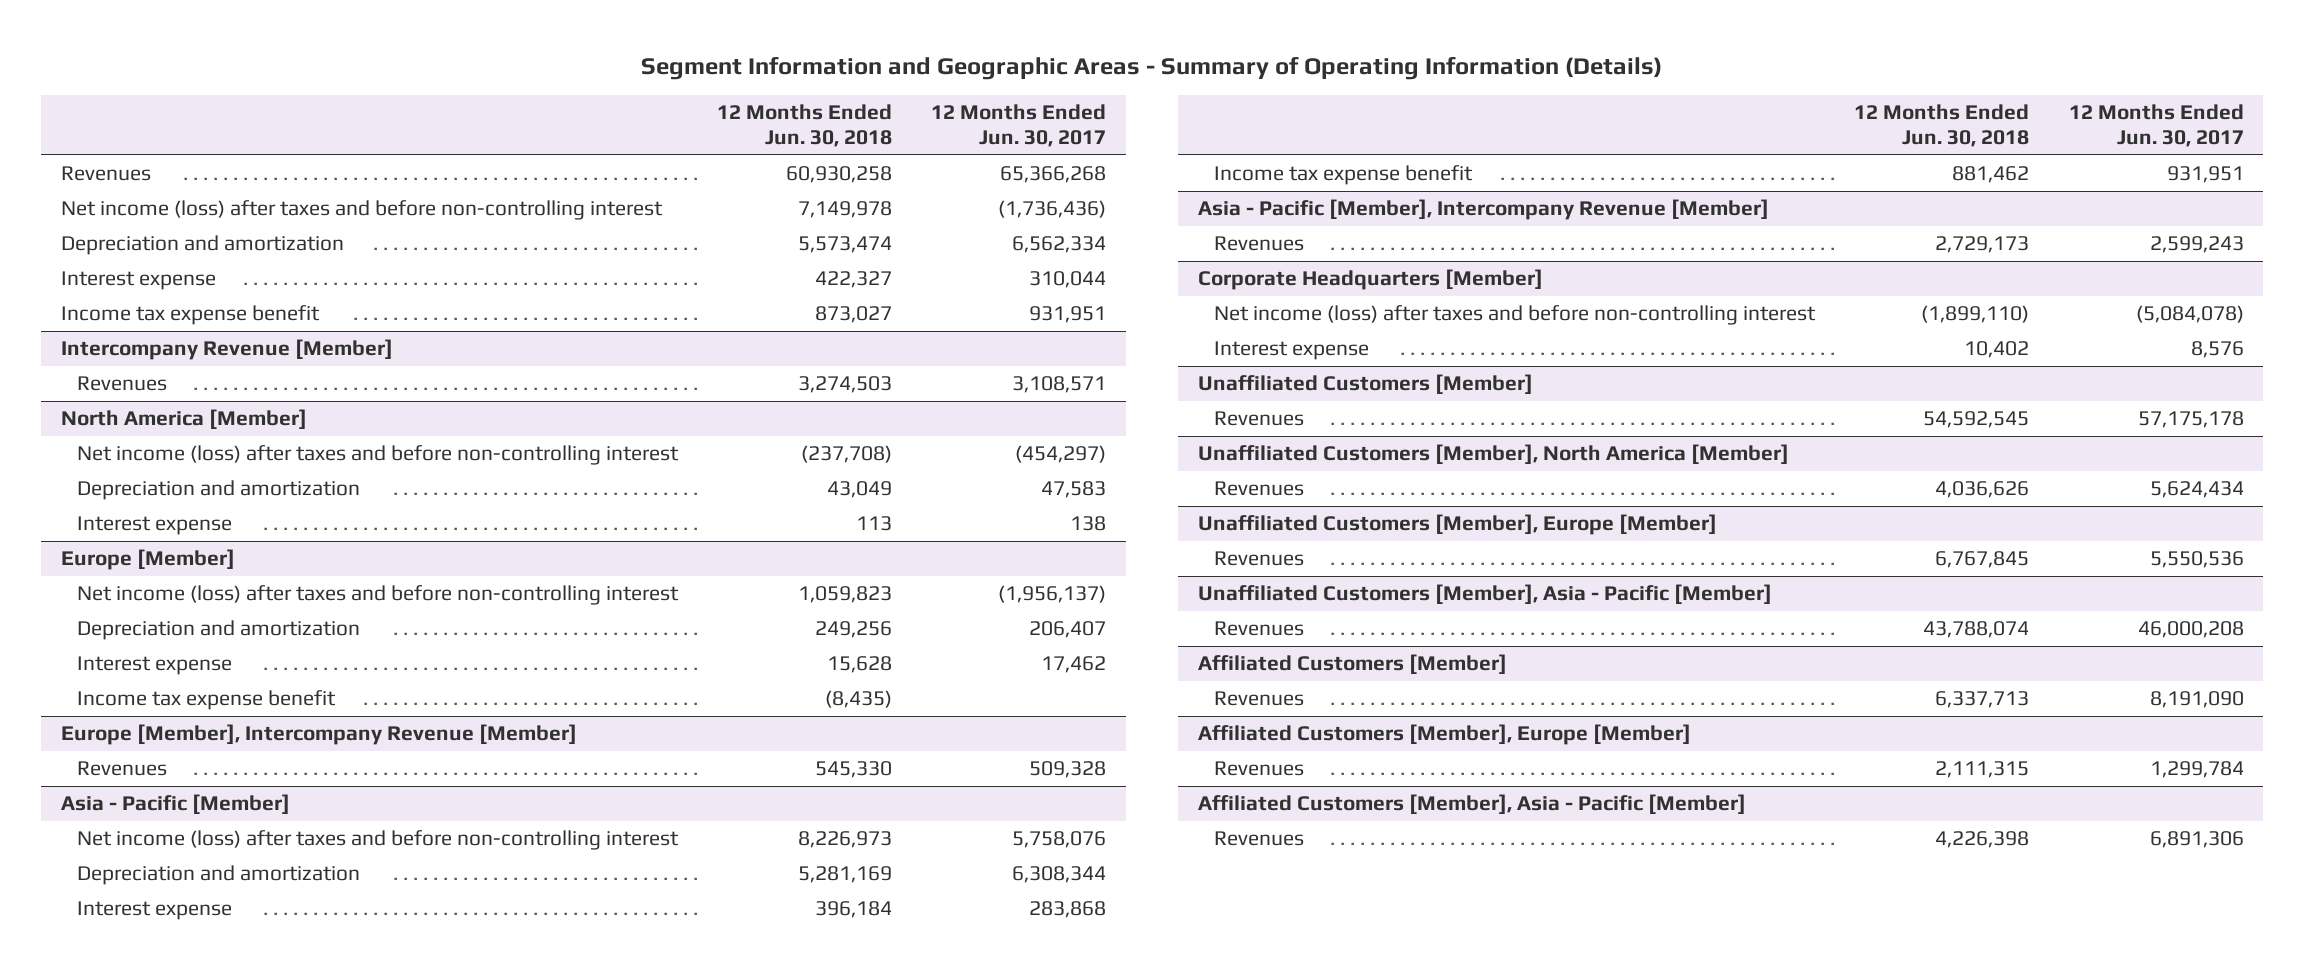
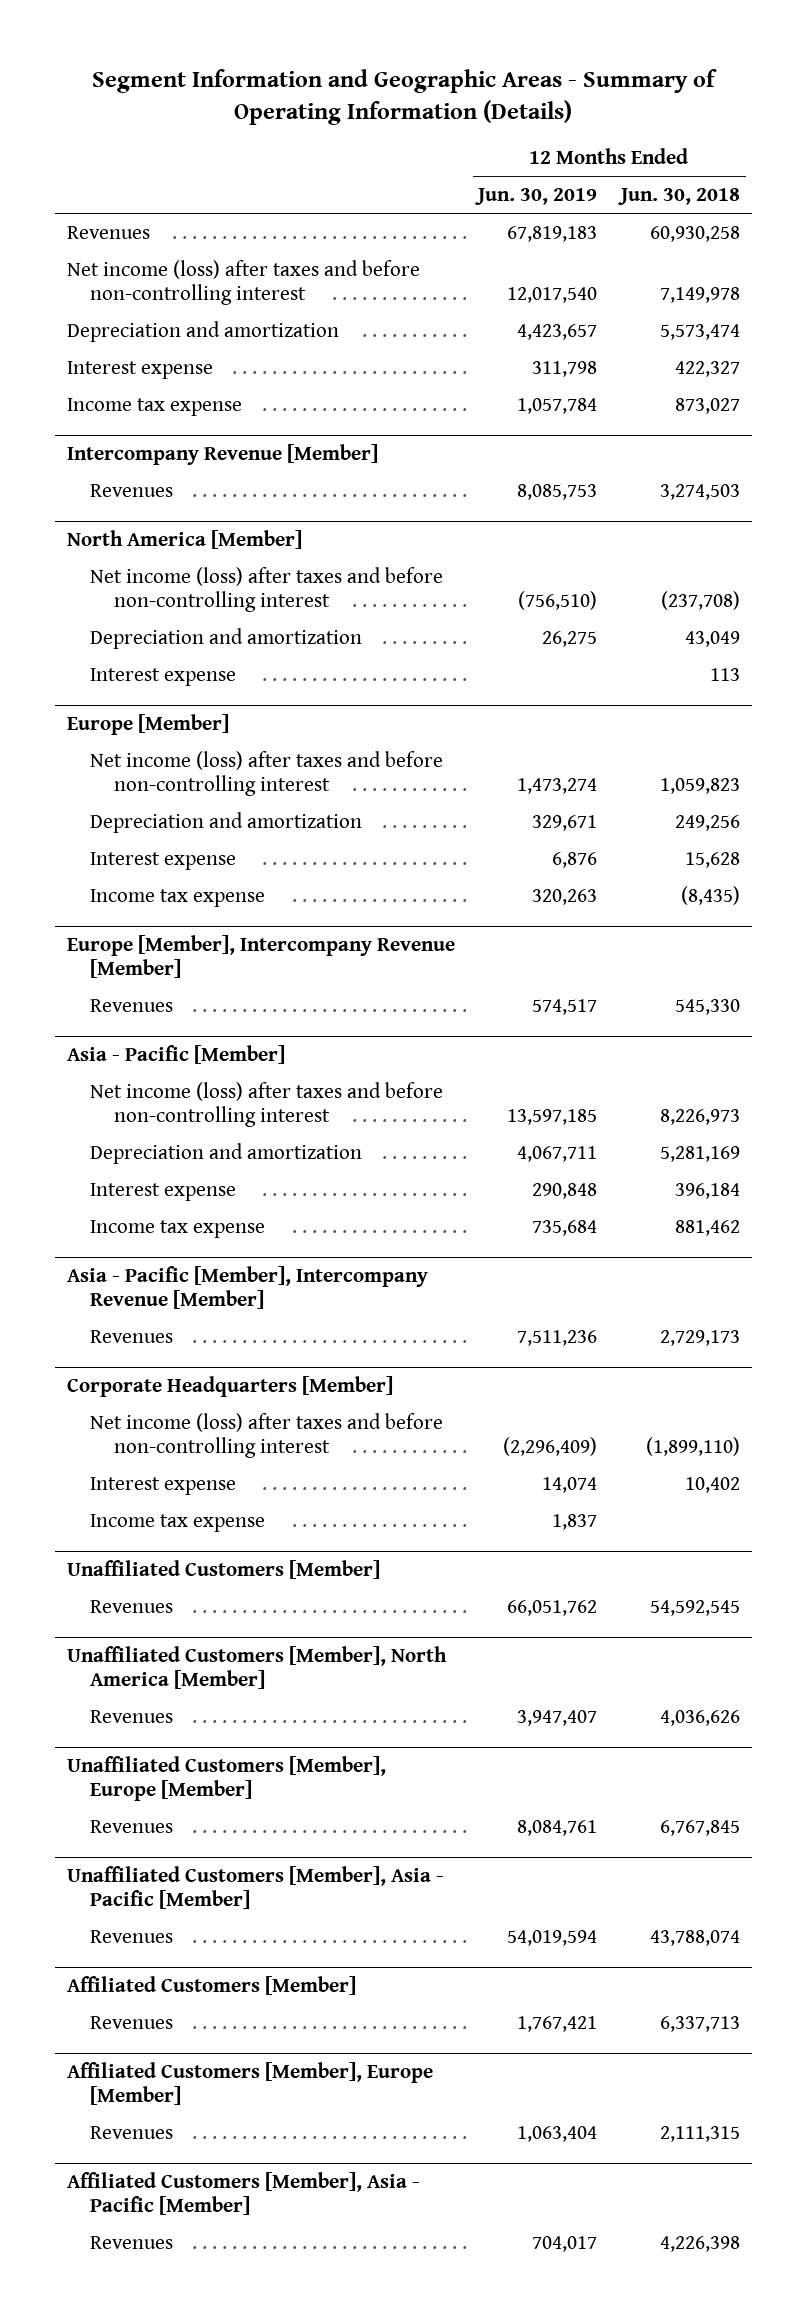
[931,103,1107,148] 12 Months Ended Jun. 30, 2017 -> none
none -> [475,188,598,206] Jun. 30, 2019
[60,305,320,326] Income tax expense benefit -> [66,397,242,416] Income tax expense
[76,690,336,711] Income tax expense benefit -> [90,888,266,907] Income tax expense
[1214,165,1474,186] Income tax expense benefit -> [90,1219,266,1238] Income tax expense
none -> [90,1513,266,1532] Income tax expense

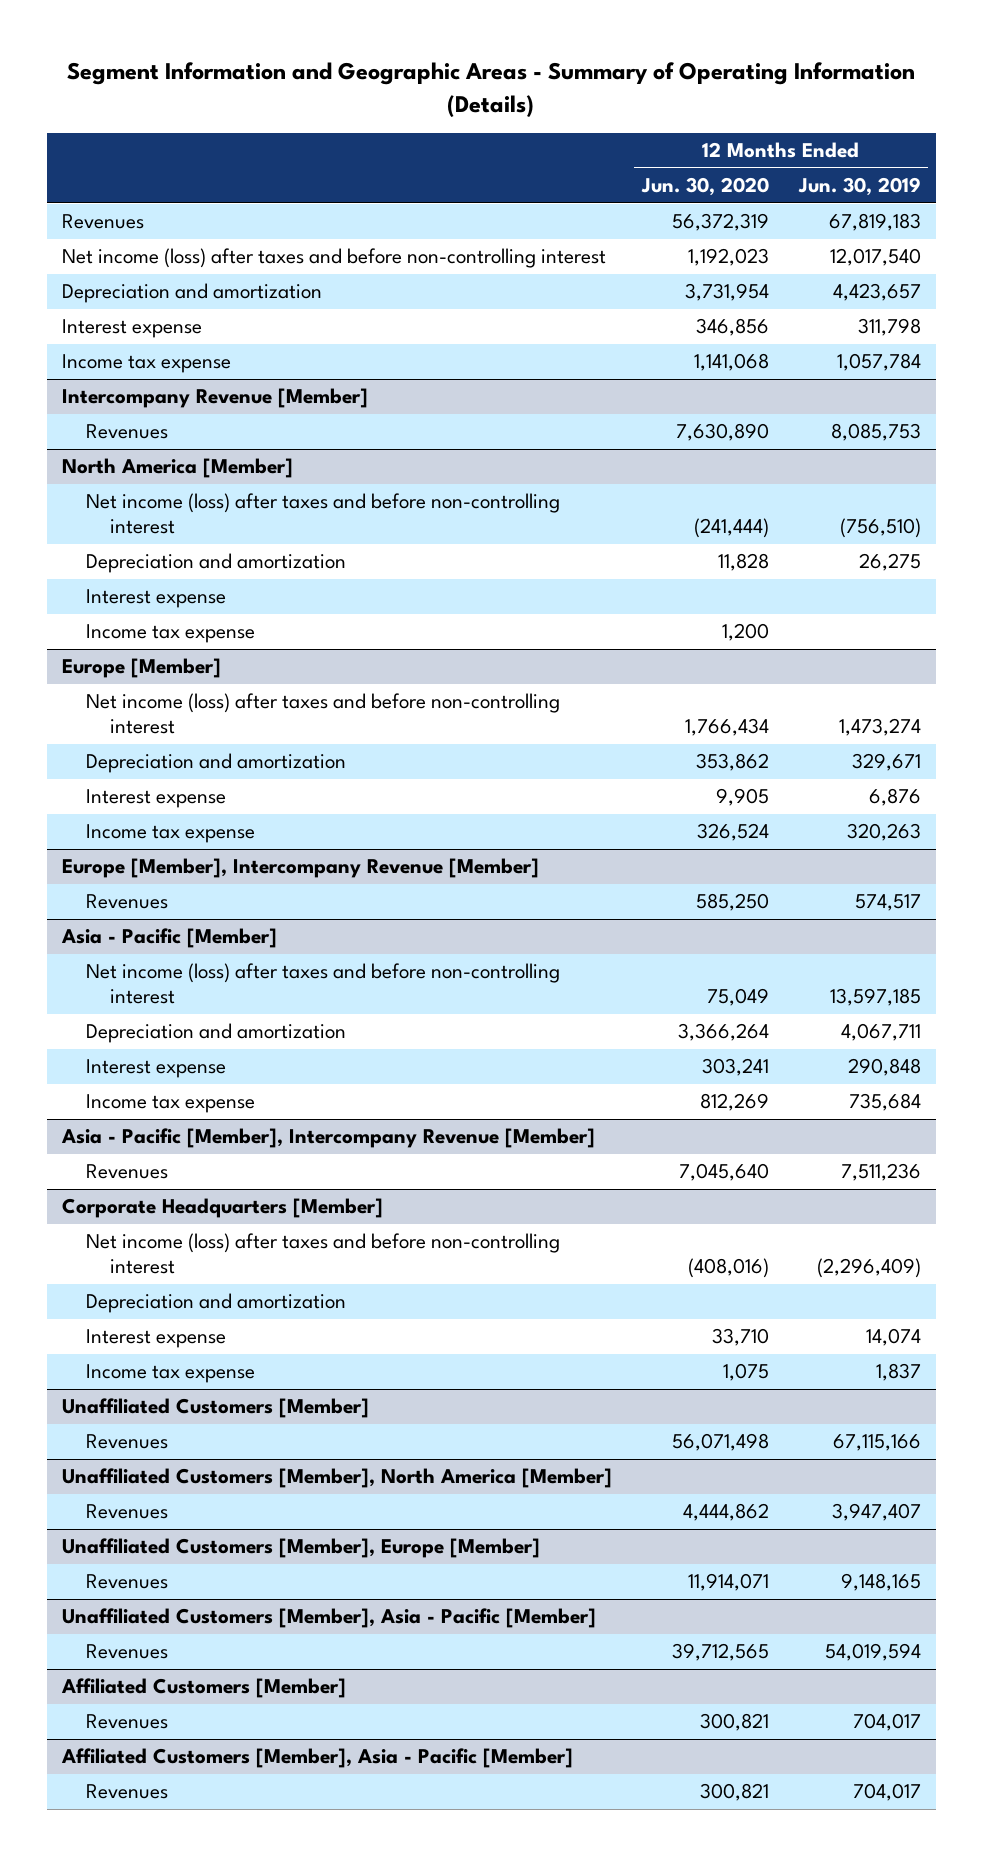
[618,188,741,206] Jun. 30, 2018 -> none
none -> [640,177,769,197] Jun. 30, 2020
none -> [86,624,256,644] Income tax expense
none -> [86,1293,347,1314] Depreciation and amortization
[507,1599,598,1616] 66,051,762 -> [832,1434,921,1452] 67,115,166
[517,1819,598,1836] 8,084,761 -> [840,1573,921,1592] 9,148,165
[66,2061,433,2105] Affiliated Customers [Member], Europe [Member] -> none
[90,2125,174,2139] Revenues -> none
[517,2015,598,2032] 1,767,421 -> [852,1713,921,1732] 704,017

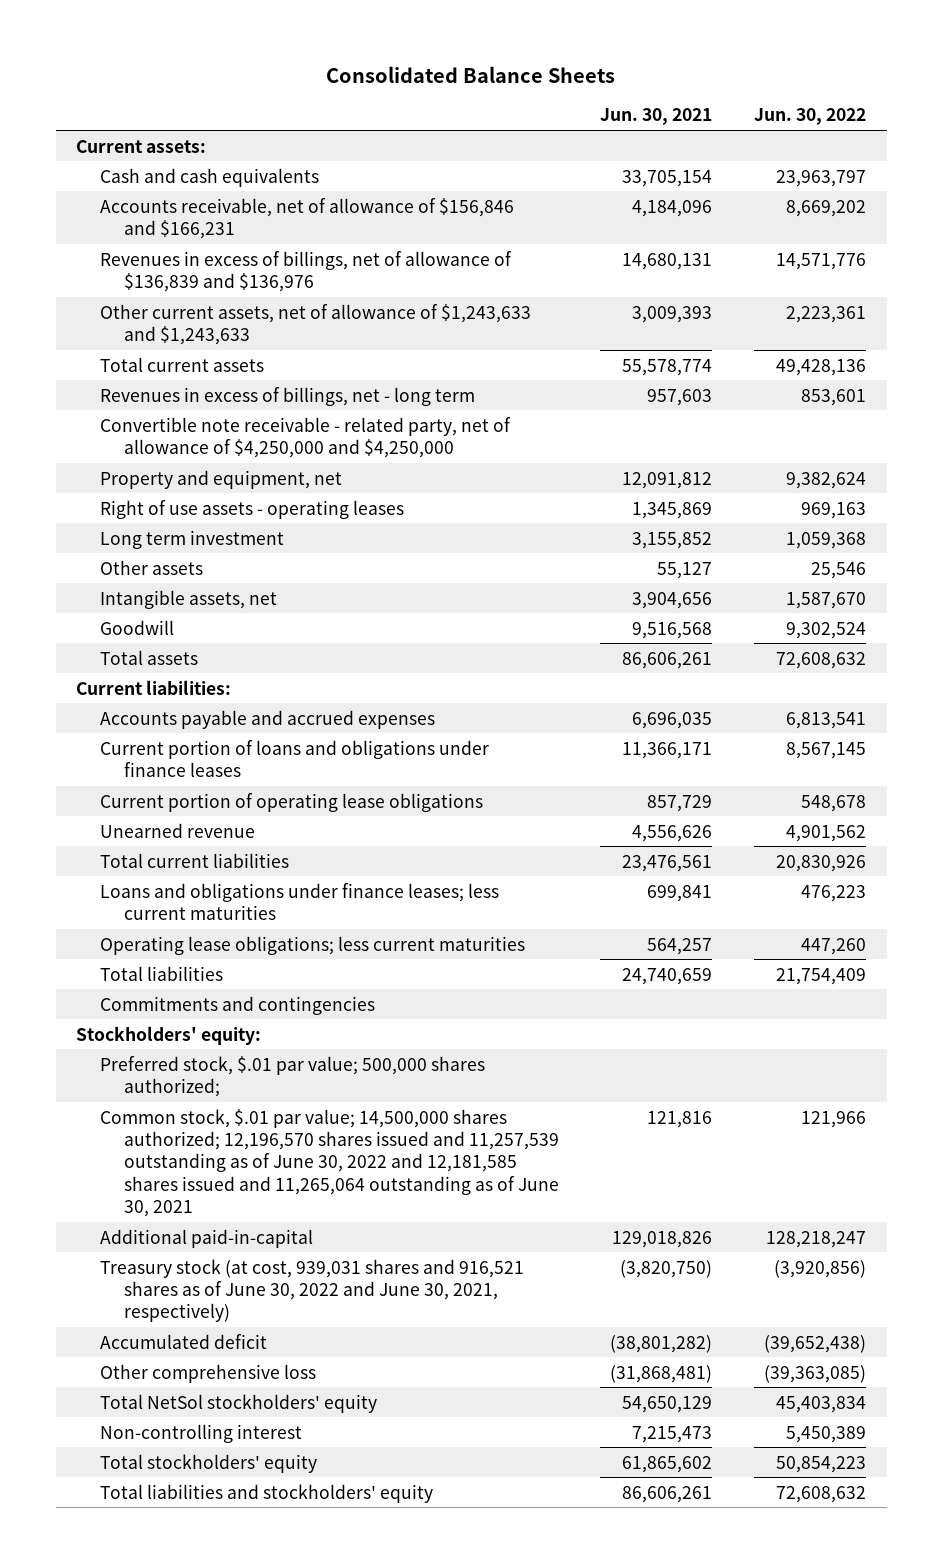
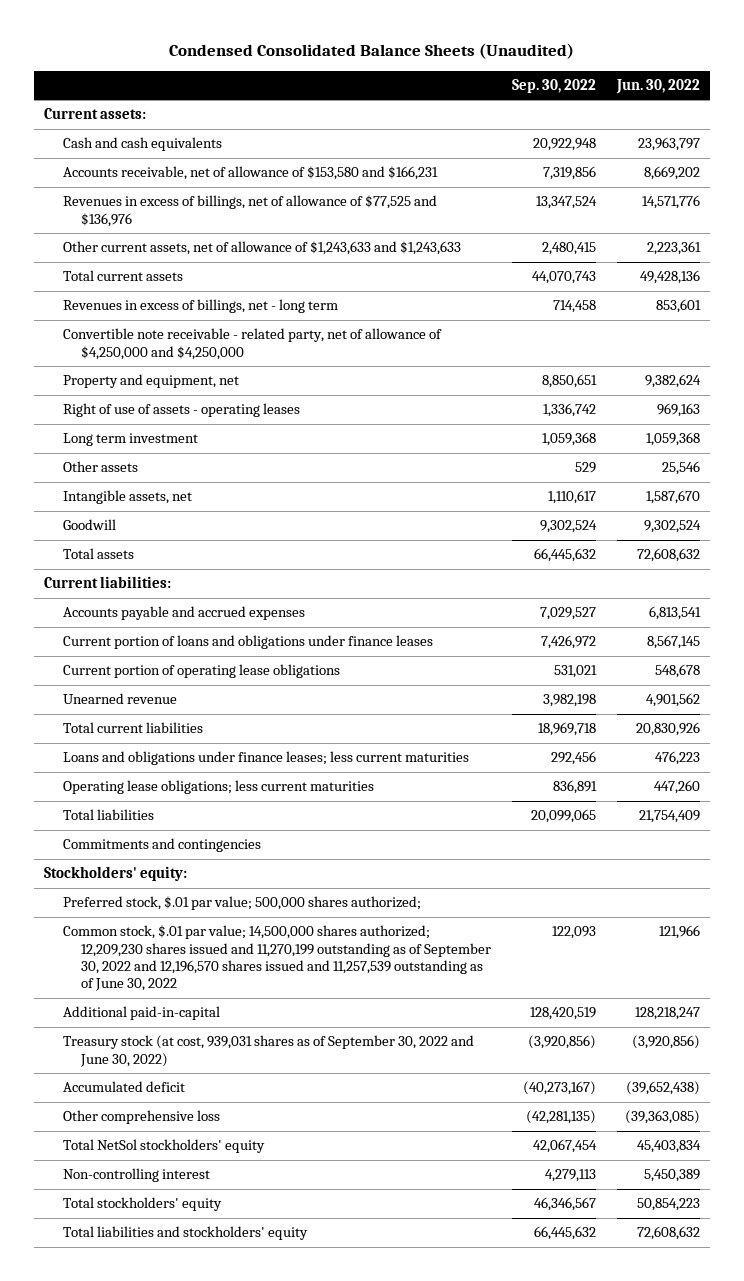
[326,65,616,83] Consolidated Balance Sheets -> [169,43,575,60] Condensed Consolidated Balance Sheets (Unaudited)
[600,108,713,126] Jun. 30, 2021 -> none
none -> [512,78,597,93] Sep. 30, 2022
[100,197,515,239] Accounts receivable, net of allowance of $156,846 and $166,231 -> [62,166,438,181] Accounts receivable, net of allowance of $153,580 and $166,231
[100,250,513,292] Revenues in excess of billings, net of allowance of $136,839 and $136,976 -> [62,195,437,227] Revenues in excess of billings, net of allowance of $77,525 and $136,976
[100,499,405,519] Right of use assets - operating leases -> [62,403,300,418] Right of use of assets - operating leases
[100,1108,559,1217] Common stock, $.01 par value; 14,500,000 shares authorized; 12,196,570 shares issued and 11,257,539 outstanding as of June 30, 2022 and 12,181,585 shares issued and 11,265,064 outstanding as of June 30, 2021 -> [62,925,492,992] Common stock, $.01 par value; 14,500,000 shares authorized; 12,209,230 shares issued and 11,270,199 outstanding as of September 30, 2022 and 12,196,570 shares issued and 11,257,539 outstanding as of June 30, 2022
[100,1258,525,1323] Treasury stock (at cost, 939,031 shares and 916,521 shares as of June 30, 2022 and June 30, 2021, respectively) -> [62,1035,474,1067] Treasury stock (at cost, 939,031 shares as of September 30, 2022 and June 30, 2022)

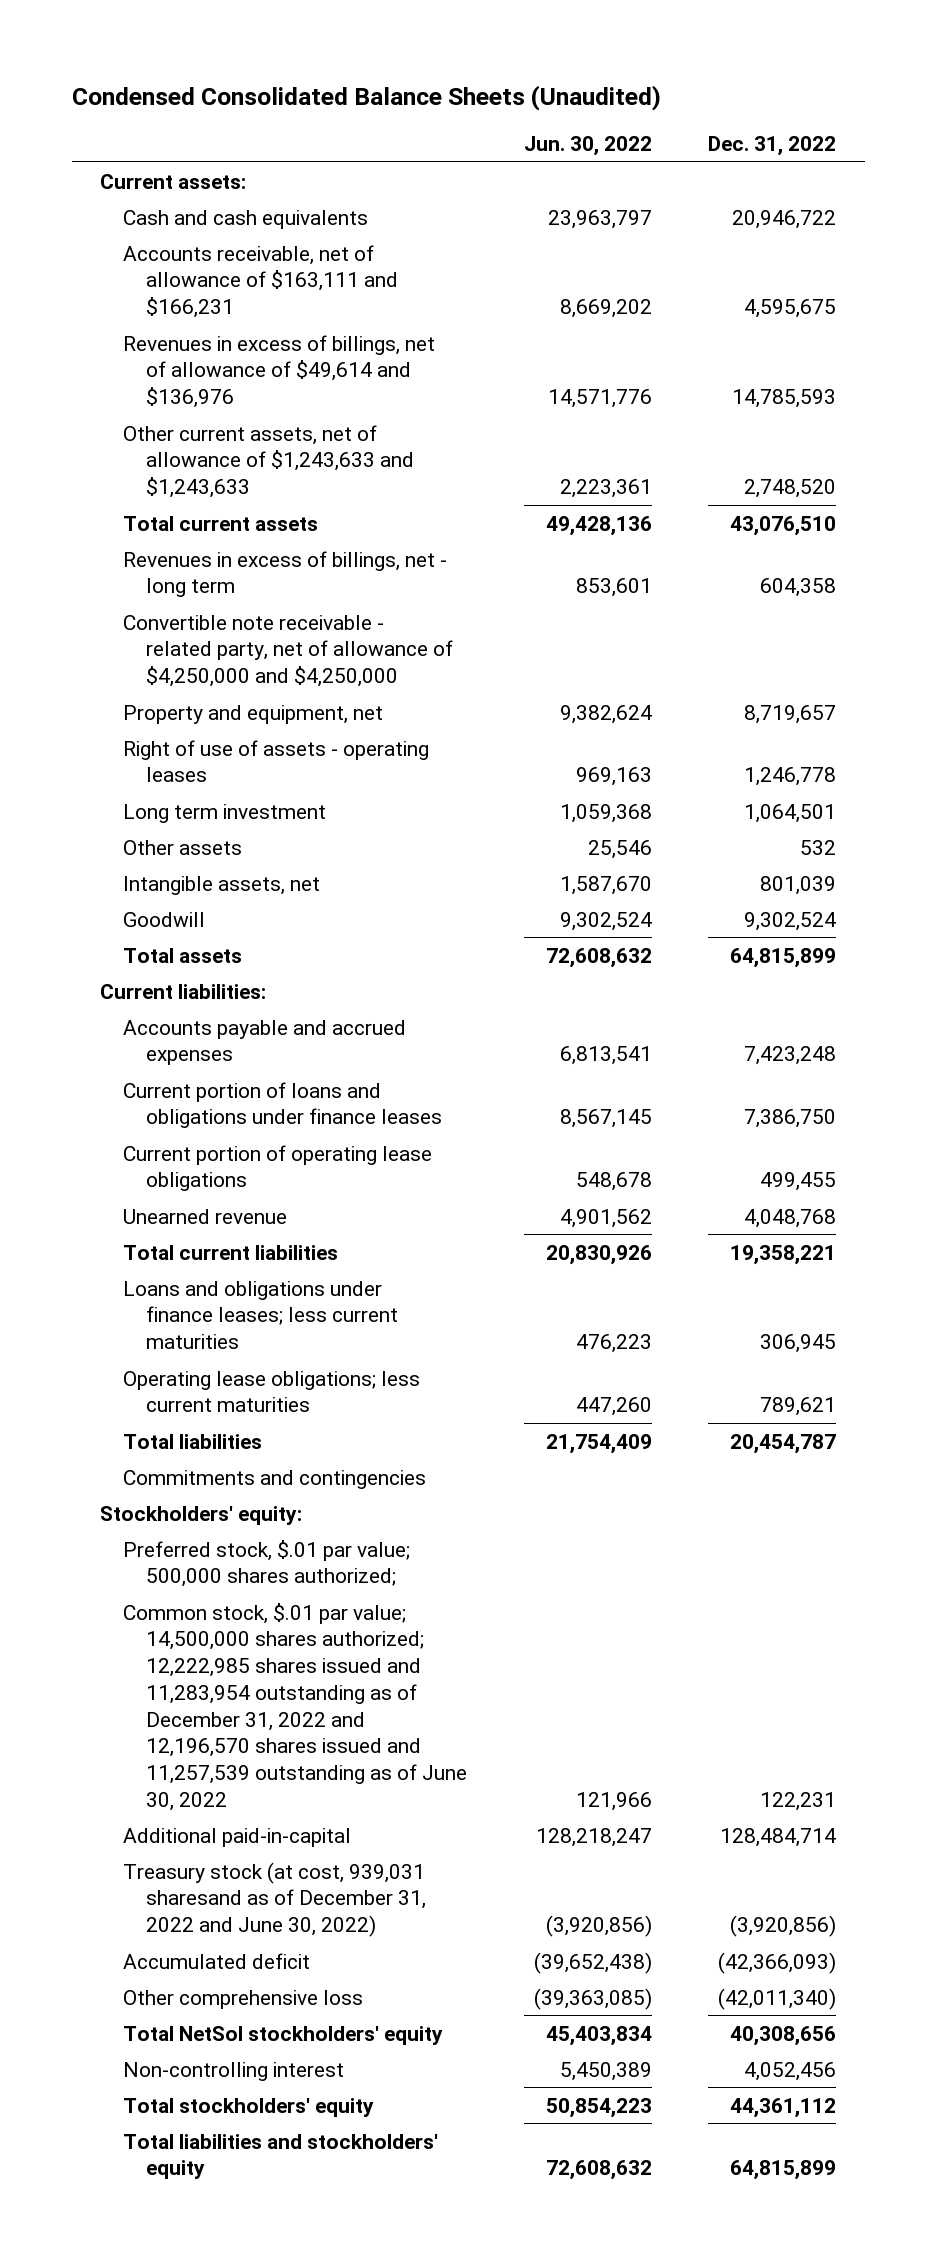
[512,78,597,93] Sep. 30, 2022 -> none
none -> [708,136,837,157] Dec. 31, 2022
[62,166,438,181] Accounts receivable, net of allowance of $153,580 and $166,231 -> [123,244,399,319] Accounts receivable, net of allowance of $163,111 and $166,231
[62,195,437,227] Revenues in excess of billings, net of allowance of $77,525 and $136,976 -> [123,334,436,409] Revenues in excess of billings, net of allowance of $49,614 and $136,976
[62,925,492,992] Common stock, $.01 par value; 14,500,000 shares authorized; 12,209,230 shares issued and 11,270,199 outstanding as of September 30, 2022 and 12,196,570 shares issued and 11,257,539 outstanding as of June 30, 2022 -> [123,1602,468,1811] Common stock, $.01 par value; 14,500,000 shares authorized; 12,222,985 shares issued and 11,283,954 outstanding as of December 31, 2022 and 12,196,570 shares issued and 11,257,539 outstanding as of June 30, 2022
[62,1035,474,1067] Treasury stock (at cost, 939,031 shares as of September 30, 2022 and June 30, 2022) -> [123,1861,427,1938] Treasury stock (at cost, 939,031 sharesand as of December 31, 2022 and June 30, 2022)

